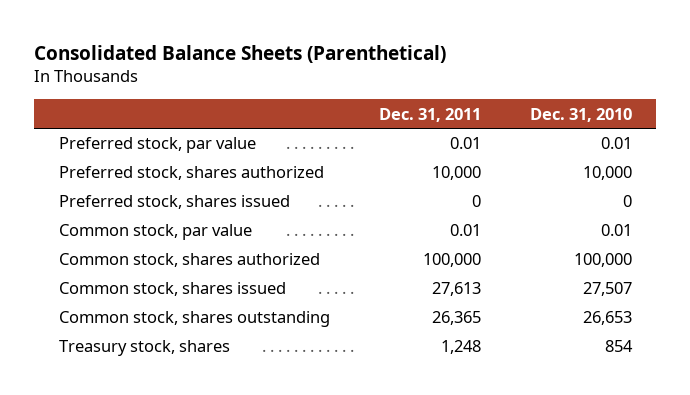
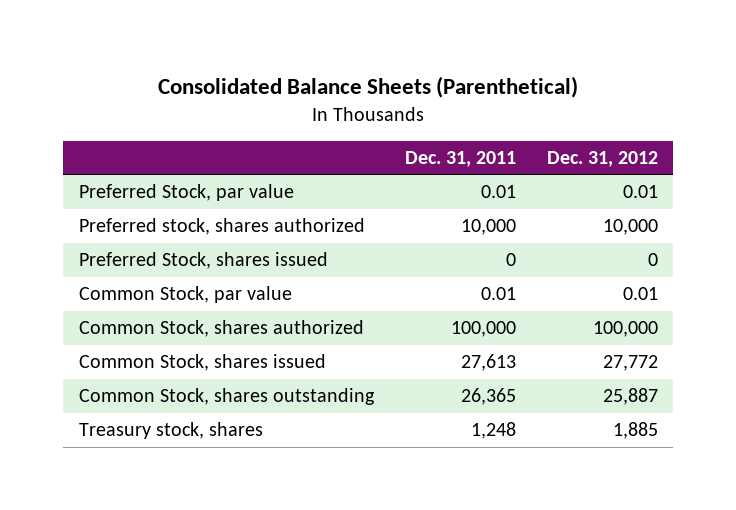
[529,107,632,122] Dec. 31, 2010 -> none
none -> [546,150,658,167] Dec. 31, 2012
[58,137,256,154] Preferred stock, par value -> [78,184,294,202] Preferred Stock, par value
[58,195,290,210] Preferred stock, shares issued -> [78,252,328,270] Preferred Stock, shares issued
[58,224,252,241] Common stock, par value -> [78,286,292,304] Common Stock, par value
[58,253,320,268] Common stock, shares authorized -> [78,320,364,338] Common Stock, shares authorized
[58,282,286,297] Common stock, shares issued -> [78,354,326,372] Common Stock, shares issued
[58,311,330,328] Common stock, shares outstanding -> [78,388,375,406] Common Stock, shares outstanding

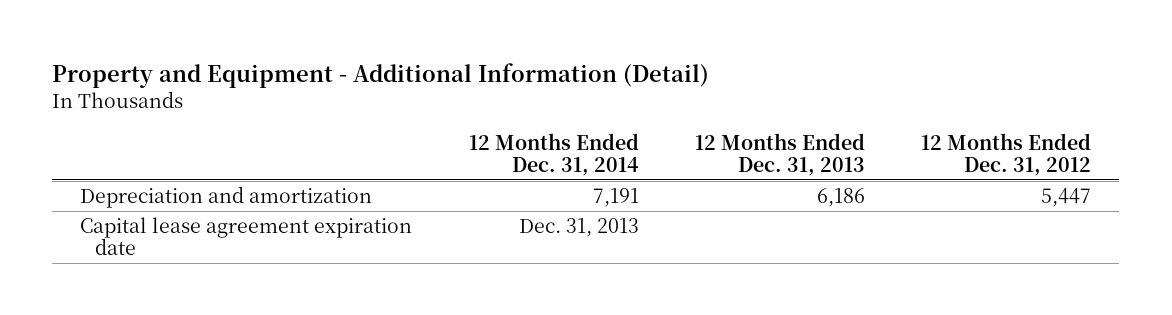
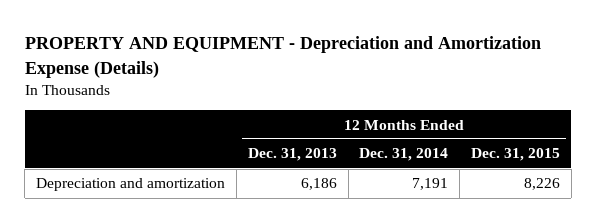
[52,63,710,89] Property and Equipment - Additional Information (Detail) -> [24,36,541,78] PROPERTY AND EQUIPMENT - Depreciation and Amortization Expense (Details)
[921,132,1092,176] 12 Months Ended Dec. 31, 2012 -> none
none -> [470,148,560,162] Dec. 31, 2015
[80,217,413,256] Capital lease agreement expiration date -> none

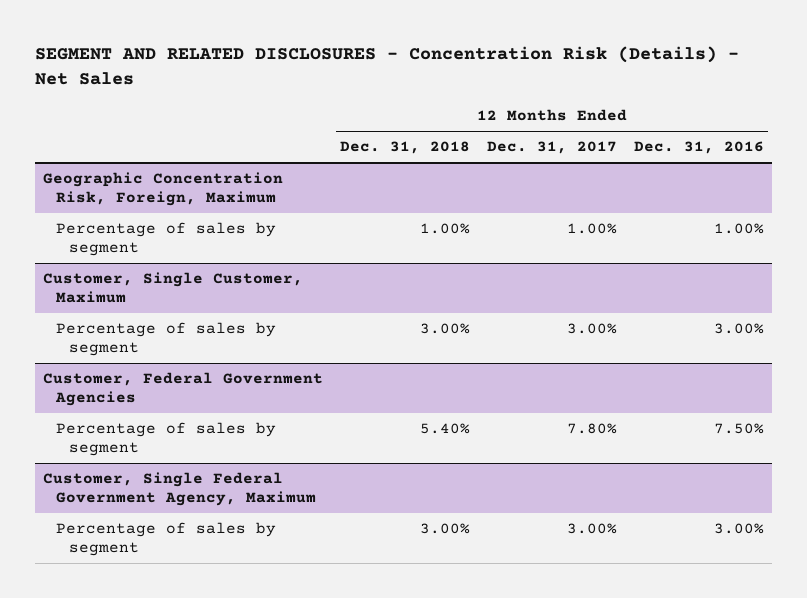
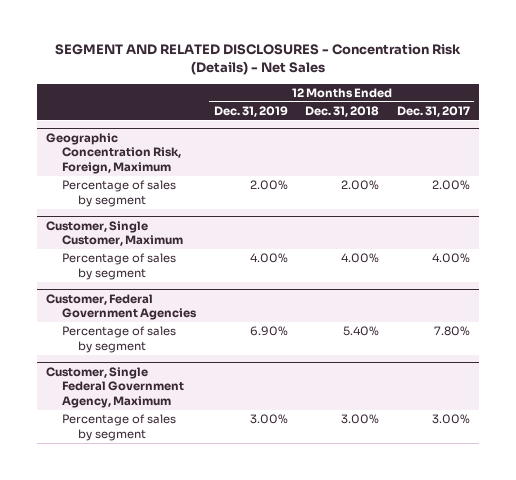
[633,141,764,155] Dec. 31, 2016 -> none
none -> [213,105,288,117] Dec. 31, 2019
[419,223,470,235] 1.00% -> [341,180,380,191] 2.00%
[566,223,617,235] 1.00% -> [431,180,470,191] 2.00%
[419,323,470,335] 3.00% -> [341,253,380,264] 4.00%
[566,323,617,335] 3.00% -> [431,253,470,264] 4.00%

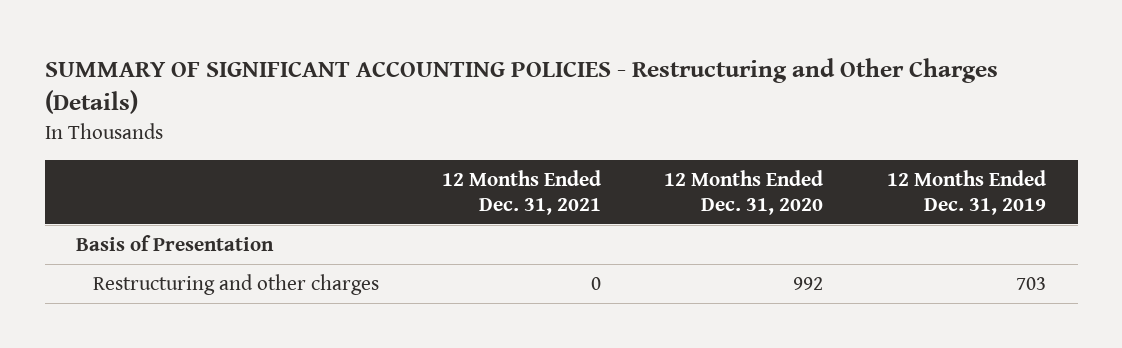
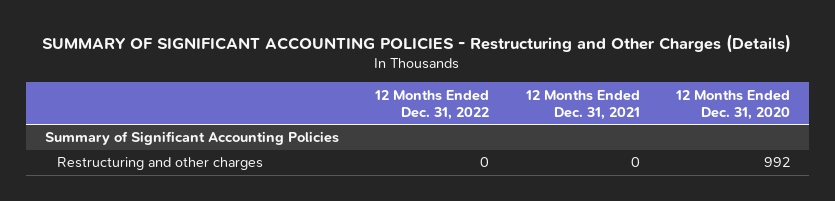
[886,170,1046,215] 12 Months Ended Dec. 31, 2019 -> none
none -> [374,89,490,120] 12 Months Ended Dec. 31, 2022
[76,234,275,251] Basis of Presentation -> [44,131,339,146] Summary of Significant Accounting Policies

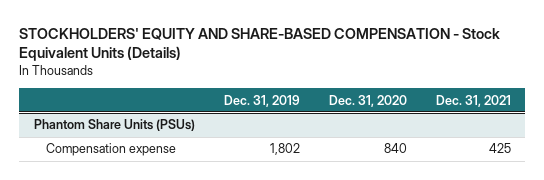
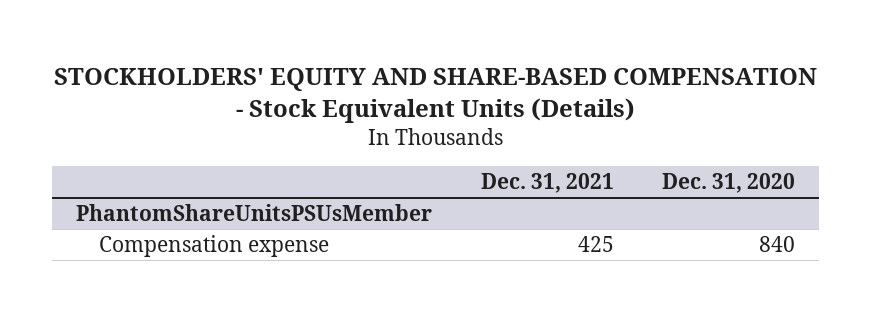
[223,94,300,107] Dec. 31, 2019 -> none
[33,119,195,132] Phantom Share Units (PSUs) -> [76,204,433,222] PhantomShareUnitsPSUsMember

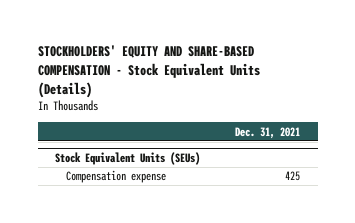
[661,172,795,193] Dec. 31, 2020 -> none
[76,204,433,222] PhantomShareUnitsPSUsMember -> [55,152,201,166] Stock Equivalent Units (SEUs)

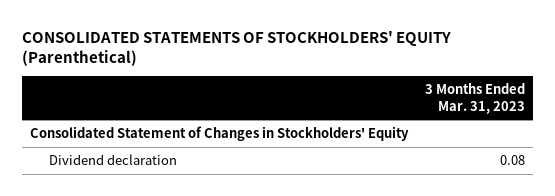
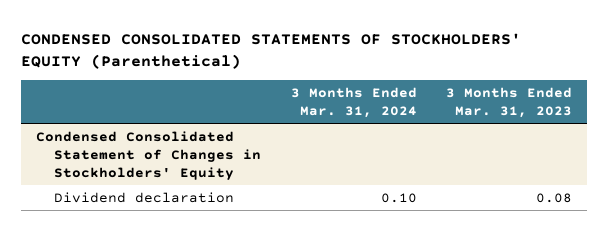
[22,30,452,67] CONSOLIDATED STATEMENTS OF STOCKHOLDERS' EQUITY (Parenthetical) -> [21,32,522,70] CONDENSED CONSOLIDATED STATEMENTS OF STOCKHOLDERS' EQUITY (Parenthetical)
none -> [290,87,417,119] 3 Months Ended Mar. 31, 2024
[30,126,410,142] Consolidated Statement of Changes in Stockholders' Equity -> [36,130,261,180] Condensed Consolidated Statement of Changes in Stockholders' Equity

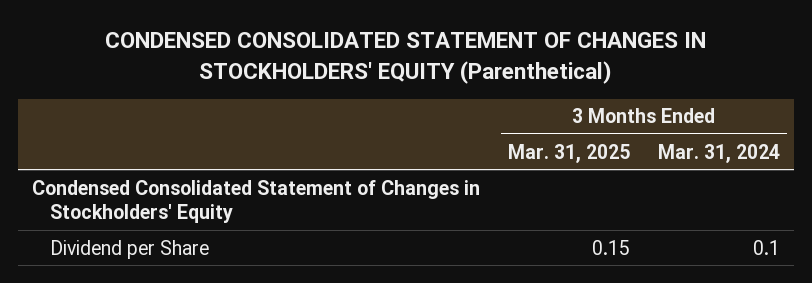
[21,32,522,70] CONDENSED CONSOLIDATED STATEMENTS OF STOCKHOLDERS' EQUITY (Parenthetical) -> [104,32,706,84] CONDENSED CONSOLIDATED STATEMENT OF CHANGES IN STOCKHOLDERS' EQUITY (Parenthetical)
[446,87,573,119] 3 Months Ended Mar. 31, 2023 -> none
none -> [507,143,630,163] Mar. 31, 2025
[53,191,234,203] Dividend declaration -> [49,239,209,259] Dividend per Share
[380,192,417,203] 0.10 -> [752,239,780,255] 0.1

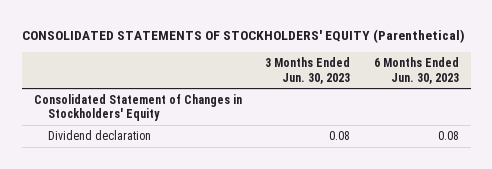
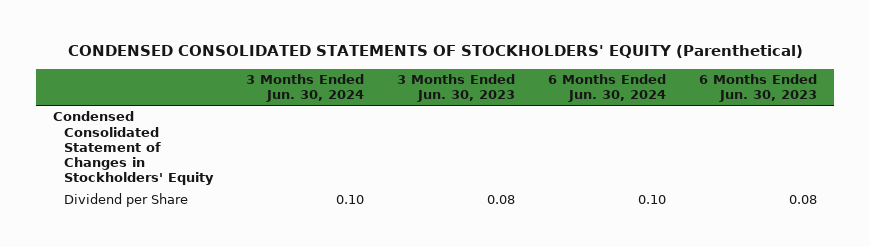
[21,29,465,44] CONSOLIDATED STATEMENTS OF STOCKHOLDERS' EQUITY (Parenthetical) -> [67,44,803,58] CONDENSED CONSOLIDATED STATEMENTS OF STOCKHOLDERS' EQUITY (Parenthetical)
none -> [245,74,364,103] 3 Months Ended Jun. 30, 2024
none -> [547,74,666,103] 6 Months Ended Jun. 30, 2024
[33,94,242,122] Consolidated Statement of Changes in Stockholders' Equity -> [52,111,214,186] Condensed Consolidated Statement of Changes in Stockholders' Equity
[48,130,152,141] Dividend declaration -> [63,193,188,208] Dividend per Share

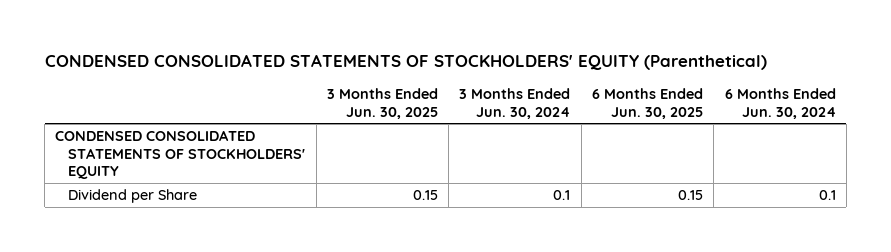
[396,74,515,103] 3 Months Ended Jun. 30, 2023 -> none
[699,74,818,103] 6 Months Ended Jun. 30, 2023 -> none
none -> [326,87,438,119] 3 Months Ended Jun. 30, 2025
none -> [591,87,703,119] 6 Months Ended Jun. 30, 2025
[52,111,214,186] Condensed Consolidated Statement of Changes in Stockholders' Equity -> [55,130,306,180] CONDENSED CONSOLIDATED STATEMENTS OF STOCKHOLDERS' EQUITY
[335,195,364,205] 0.10 -> [553,190,571,201] 0.1
[637,195,666,205] 0.10 -> [818,190,836,201] 0.1

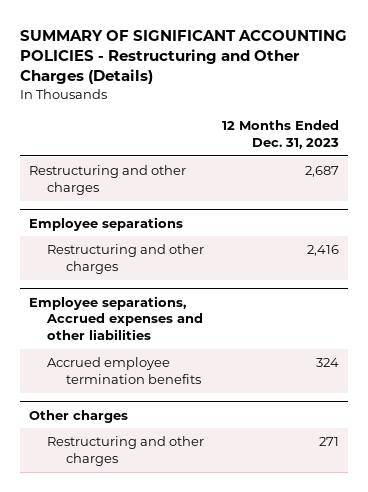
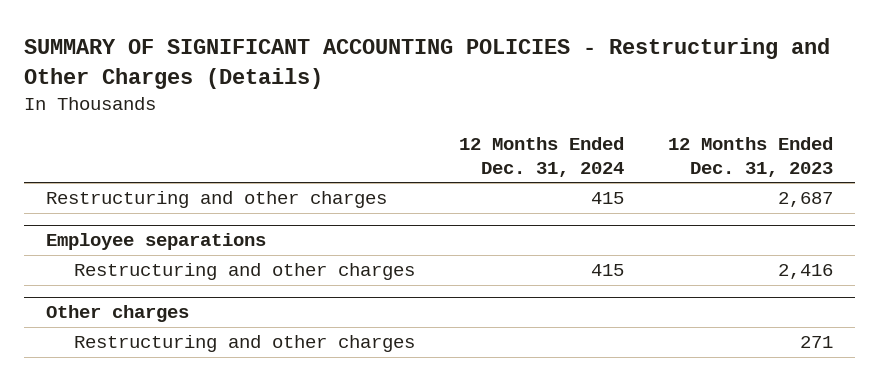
none -> [458,136,624,177] 12 Months Ended Dec. 31, 2024
[29,295,204,341] Employee separations, Accrued expenses and other liabilities -> none
[47,357,201,384] Accrued employee termination benefits -> none

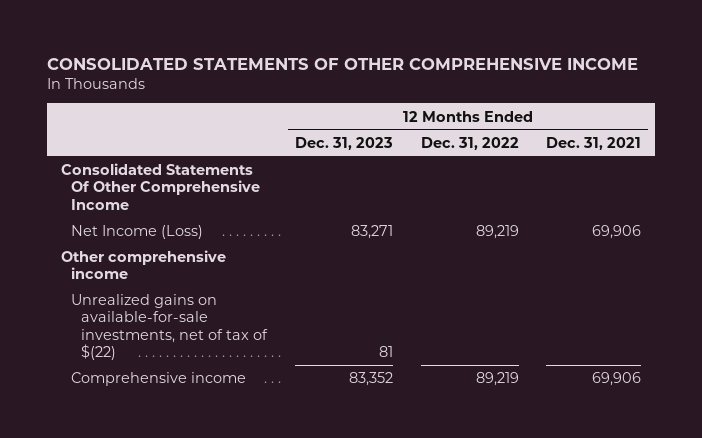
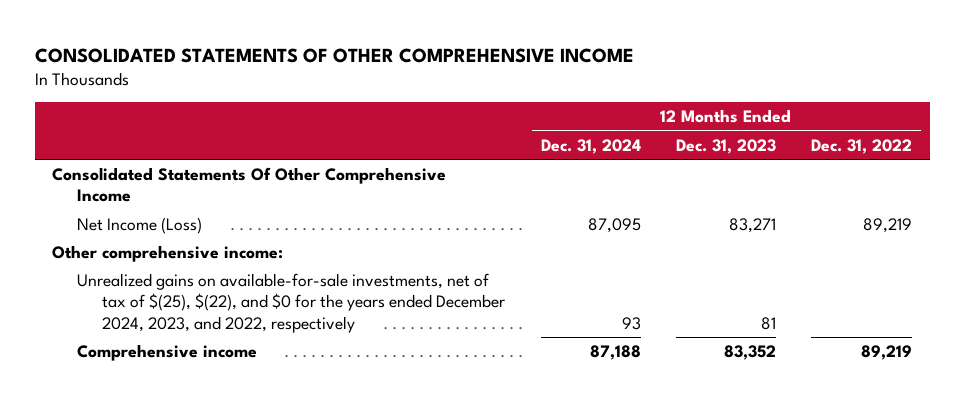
[546,136,642,150] Dec. 31, 2021 -> none
none -> [540,138,641,154] Dec. 31, 2024
[61,250,227,280] Other comprehensive income -> [52,244,284,262] Other comprehensive income:
[71,294,269,360] Unrealized gains on available-for-sale investments, net of tax of $(22) -> [77,272,506,333] Unrealized gains on available-for-sale investments, net of tax of $(25), $(22), and $0 for the years ended December 2024, 2023, and 2022, respectively

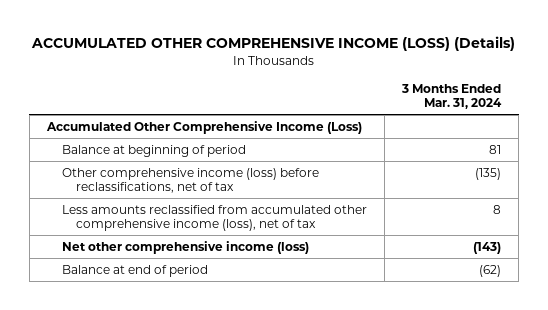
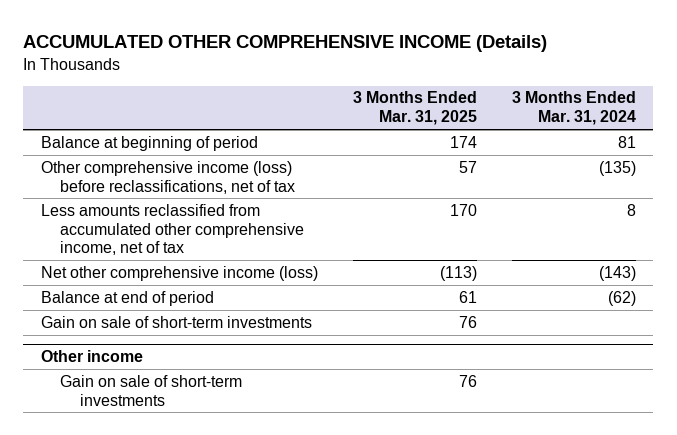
[31,36,516,52] ACCUMULATED OTHER COMPREHENSIVE INCOME (LOSS) (Details) -> [23,35,548,53] ACCUMULATED OTHER COMPREHENSIVE INCOME (Details)
none -> [352,91,477,126] 3 Months Ended Mar. 31, 2025
[46,120,363,134] Accumulated Other Comprehensive Income (Loss) -> none
[61,204,367,232] Less amounts reclassified from accumulated other comprehensive income (loss), net of tax -> [40,203,305,256] Less amounts reclassified from accumulated other comprehensive income, net of tax
none -> [40,315,312,328] Gain on sale of short-term investments
none -> [40,350,143,363] Other income
none -> [60,374,243,406] Gain on sale of short-term investments

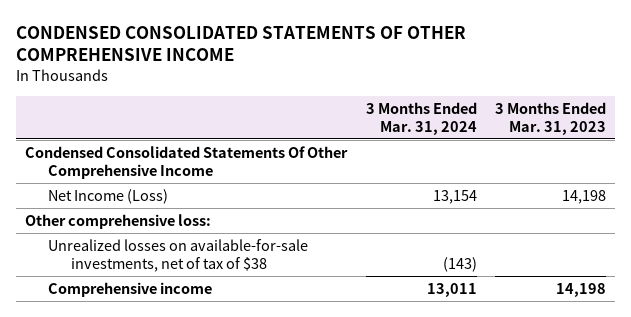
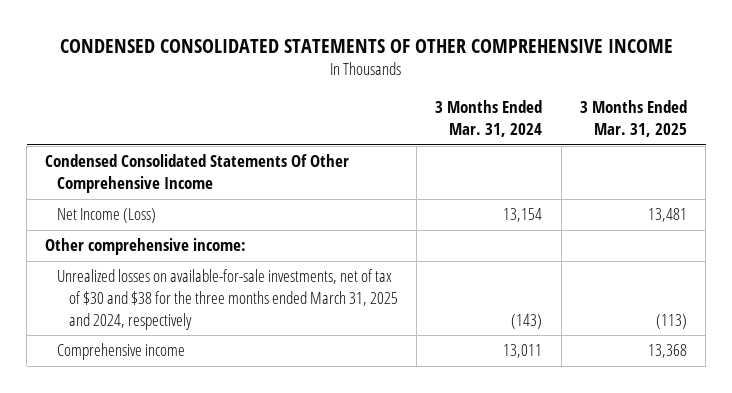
[495,101,607,135] 3 Months Ended Mar. 31, 2023 -> none
none -> [579,100,687,138] 3 Months Ended Mar. 31, 2025
[25,213,212,229] Other comprehensive loss: -> [45,238,247,256] Other comprehensive income:
[48,238,309,272] Unrealized losses on available-for-sale investments, net of tax of $38 -> [57,269,399,330] Unrealized losses on available-for-sale investments, net of tax of $30 and $38 for the three months ended March 31, 2025 and 2024, respectively

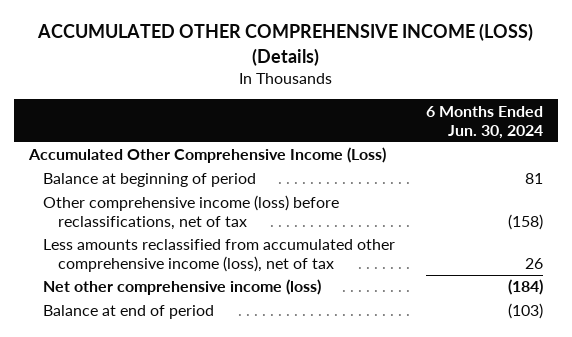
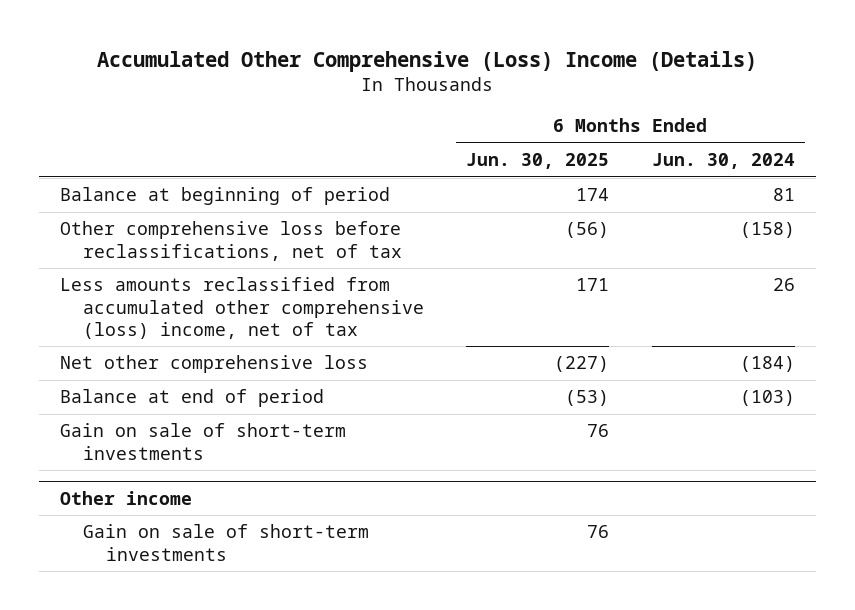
[36,23,533,66] ACCUMULATED OTHER COMPREHENSIVE INCOME (LOSS) (Details) -> [97,50,758,72] Accumulated Other Comprehensive (Loss) Income (Details)
none -> [466,153,610,170] Jun. 30, 2025
[28,147,387,164] Accumulated Other Comprehensive Income (Loss) -> none
[43,195,340,231] Other comprehensive income (loss) before reclassifications, net of tax -> [60,221,403,261] Other comprehensive loss before reclassifications, net of tax
[43,239,396,273] Less amounts reclassified from accumulated other comprehensive income (loss), net of tax -> [60,277,425,339] Less amounts reclassified from accumulated other comprehensive (loss) income, net of tax
[43,279,322,296] Net other comprehensive income (loss) -> [60,355,369,374] Net other comprehensive loss
none -> [60,423,347,460] Gain on sale of short-term investments
none -> [60,490,193,505] Other income
none -> [83,524,370,561] Gain on sale of short-term investments

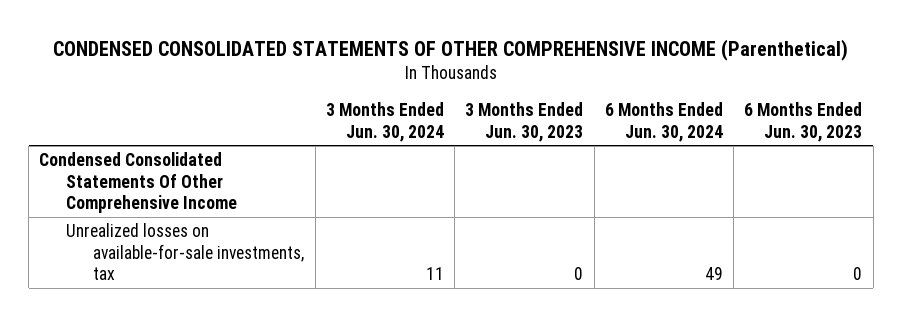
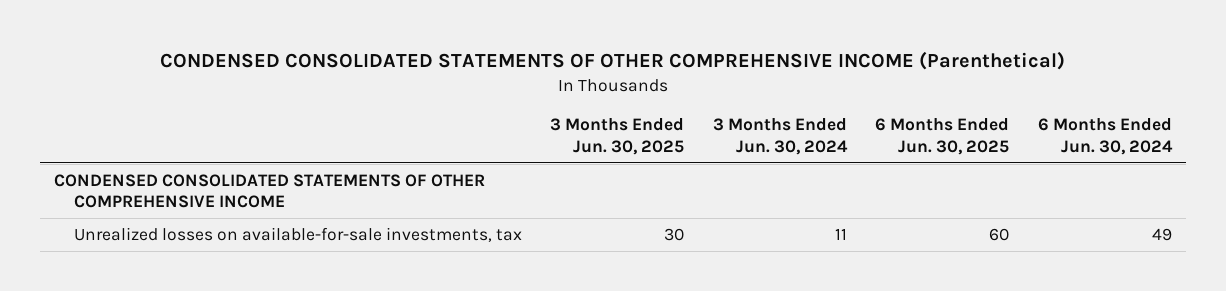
[465,102,584,142] 3 Months Ended Jun. 30, 2023 -> none
[744,102,863,142] 6 Months Ended Jun. 30, 2023 -> none
none -> [550,118,685,155] 3 Months Ended Jun. 30, 2025
none -> [875,118,1010,155] 6 Months Ended Jun. 30, 2025
[39,152,238,213] Condensed Consolidated Statements Of Other Comprehensive Income -> [54,173,486,209] CONDENSED CONSOLIDATED STATEMENTS OF OTHER COMPREHENSIVE INCOME

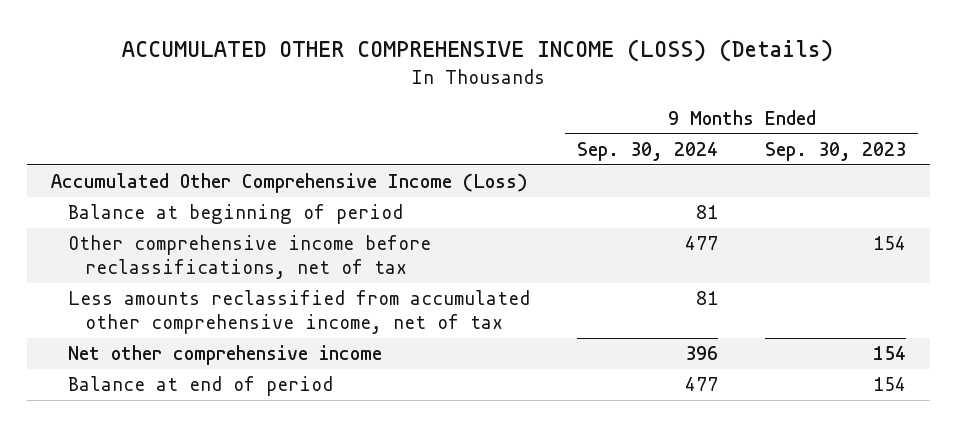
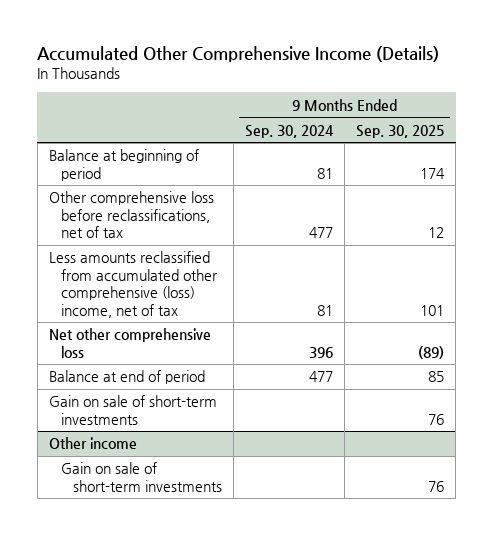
[122,39,834,63] ACCUMULATED OTHER COMPREHENSIVE INCOME (LOSS) (Details) -> [37,46,440,63] Accumulated Other Comprehensive Income (Details)
[765,141,907,161] Sep. 30, 2023 -> none
none -> [356,124,445,138] Sep. 30, 2025
[50,173,528,194] Accumulated Other Comprehensive Income (Loss) -> none
[67,235,431,280] Other comprehensive income before reclassifications, net of tax -> [48,191,214,239] Other comprehensive loss before reclassifications, net of tax
[67,290,530,335] Less amounts reclassified from accumulated other comprehensive income, net of tax -> [48,251,218,318] Less amounts reclassified from accumulated other comprehensive (loss) income, net of tax
[67,345,382,366] Net other comprehensive income -> [48,328,211,358] Net other comprehensive loss
none -> [48,395,217,425] Gain on sale of short-term investments
none -> [48,437,137,450] Other income
none -> [60,462,222,492] Gain on sale of short-term investments

